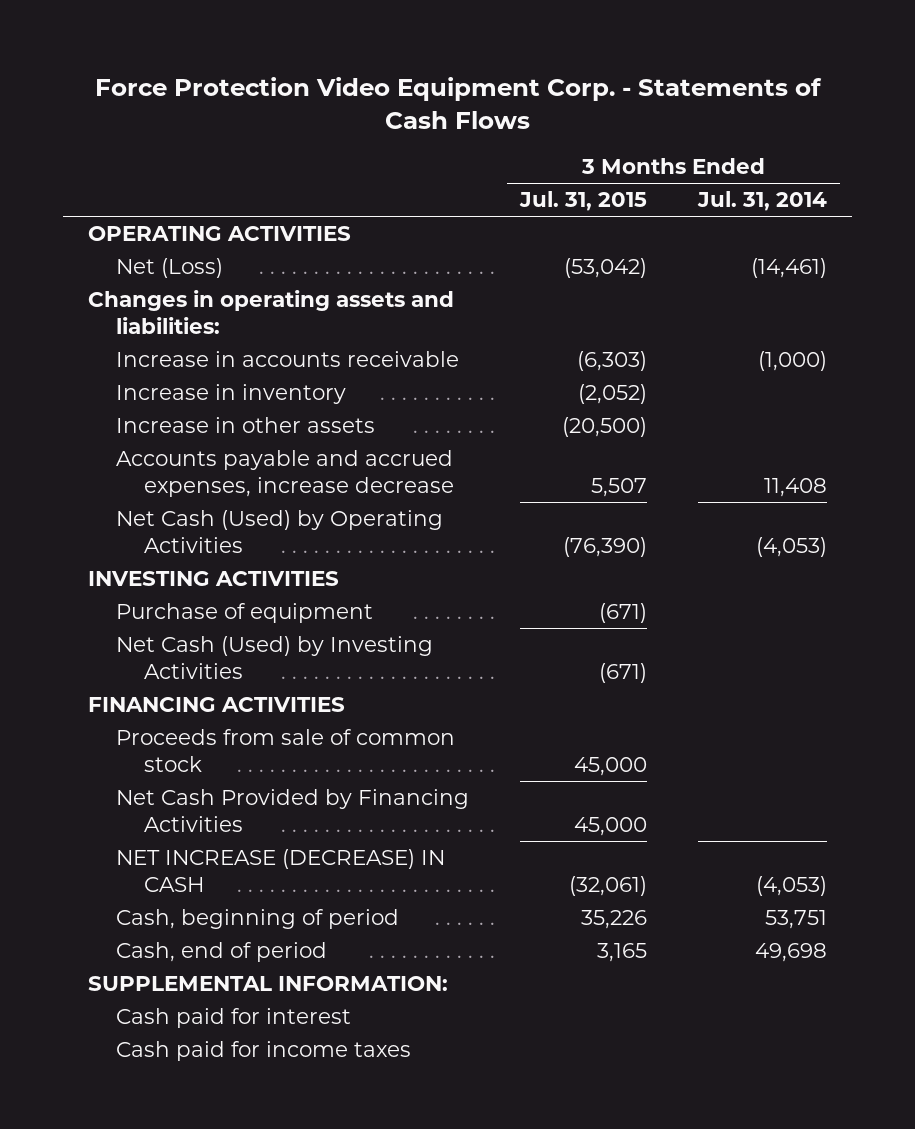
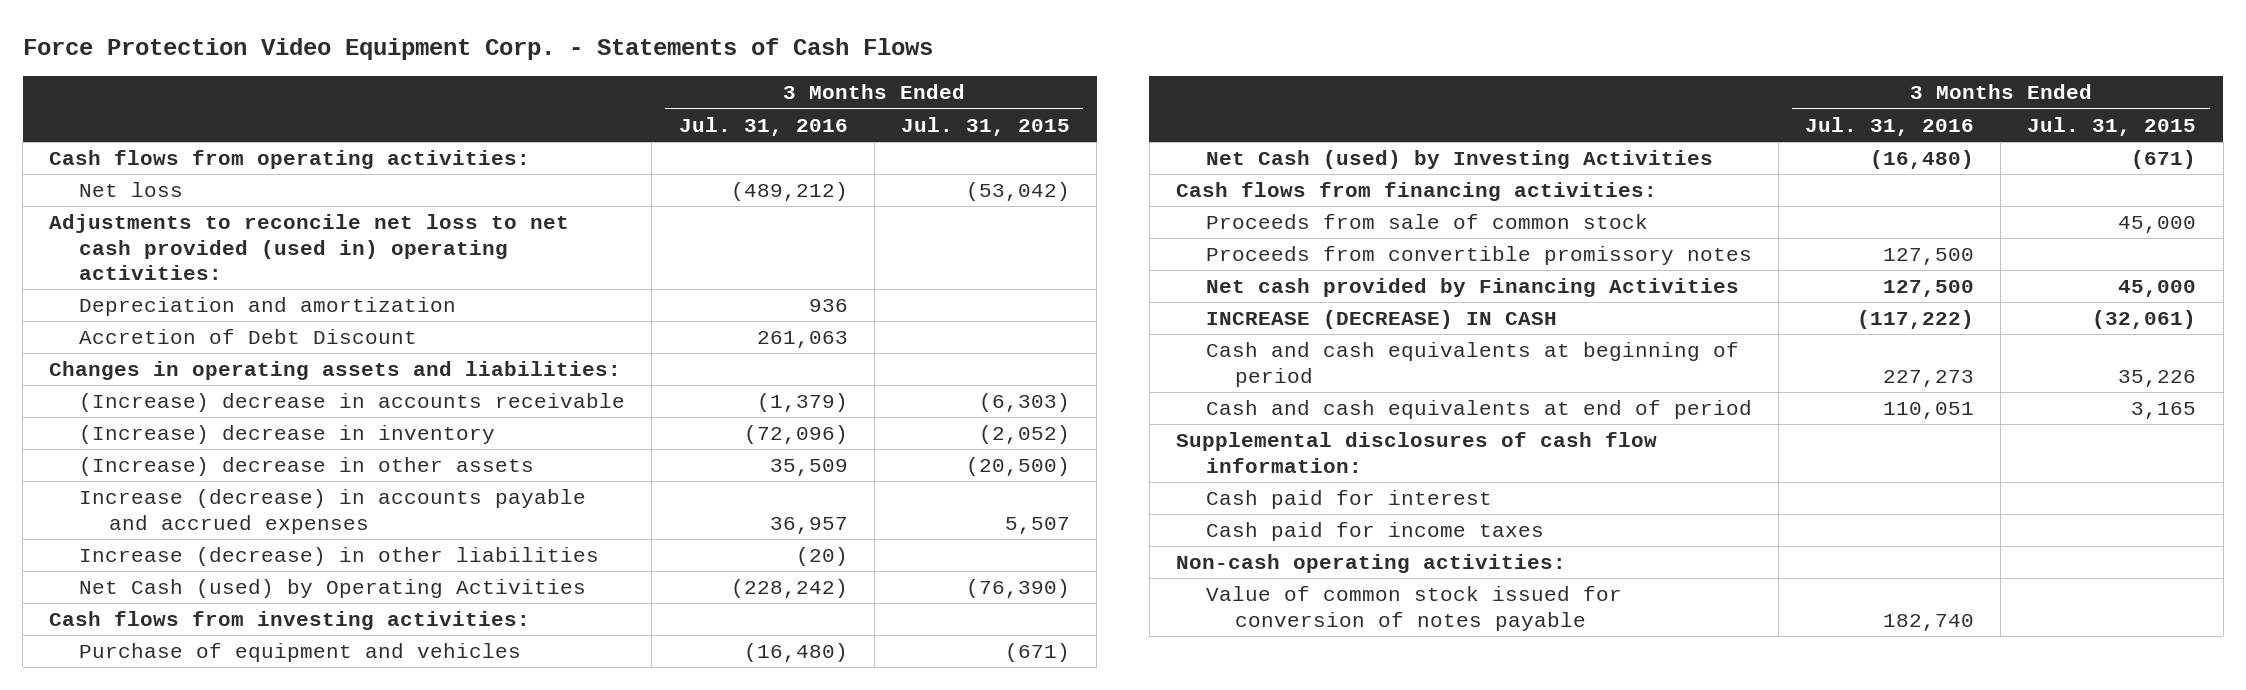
[697,190,828,211] Jul. 31, 2014 -> none
none -> [678,116,848,136] Jul. 31, 2016
[88,225,352,241] OPERATING ACTIVITIES -> [49,150,531,170] Cash flows from operating activities:
[116,257,224,278] Net (Loss) -> [79,182,184,198] Net loss
none -> [49,214,570,280] Adjustments to reconcile net loss to net cash provided (used in) operating activities:
none -> [79,297,457,317] Depreciation and amortization
none -> [79,329,418,345] Accretion of Debt Discount
[116,350,460,367] Increase in accounts receivable -> [79,393,626,413] (Increase) decrease in accounts receivable
[116,383,347,404] Increase in inventory -> [79,425,496,445] (Increase) decrease in inventory
[116,416,376,433] Increase in other assets -> [79,457,535,477] (Increase) decrease in other assets
[116,449,455,497] Accounts payable and accrued expenses, increase decrease -> [79,489,587,534] Increase (decrease) in accounts payable and accrued expenses
none -> [79,547,600,567] Increase (decrease) in other liabilities
[116,509,444,553] Net Cash (Used) by Operating Activities -> [79,579,587,599] Net Cash (used) by Operating Activities
[88,570,340,586] INVESTING ACTIVITIES -> [49,611,531,631] Cash flows from investing activities:
[116,602,374,623] Purchase of equipment -> [79,643,522,663] Purchase of equipment and vehicles
[116,635,434,679] Net Cash (Used) by Investing Activities -> [1205,150,1713,170] Net Cash (used) by Investing Activities
[88,696,346,712] FINANCING ACTIVITIES -> [1175,182,1657,202] Cash flows from financing activities:
[88,975,449,991] SUPPLEMENTAL INFORMATION: -> none
none -> [1205,246,1752,266] Proceeds from convertible promissory notes
[116,788,470,832] Net Cash Provided by Financing Activities -> [1205,278,1739,298] Net cash provided by Financing Activities
[116,848,446,892] NET INCREASE (DECREASE) IN CASH -> [1205,310,1557,330] INCREASE (DECREASE) IN CASH
[116,908,400,929] Cash, beginning of period -> [1205,342,1739,387] Cash and cash equivalents at beginning of period
[116,941,328,962] Cash, end of period -> [1205,400,1752,420] Cash and cash equivalents at end of period
none -> [1175,432,1657,473] Supplemental disclosures of cash flow information:
none -> [1175,554,1566,574] Non-cash operating activities:
none -> [1205,586,1622,631] Value of common stock issued for conversion of notes payable

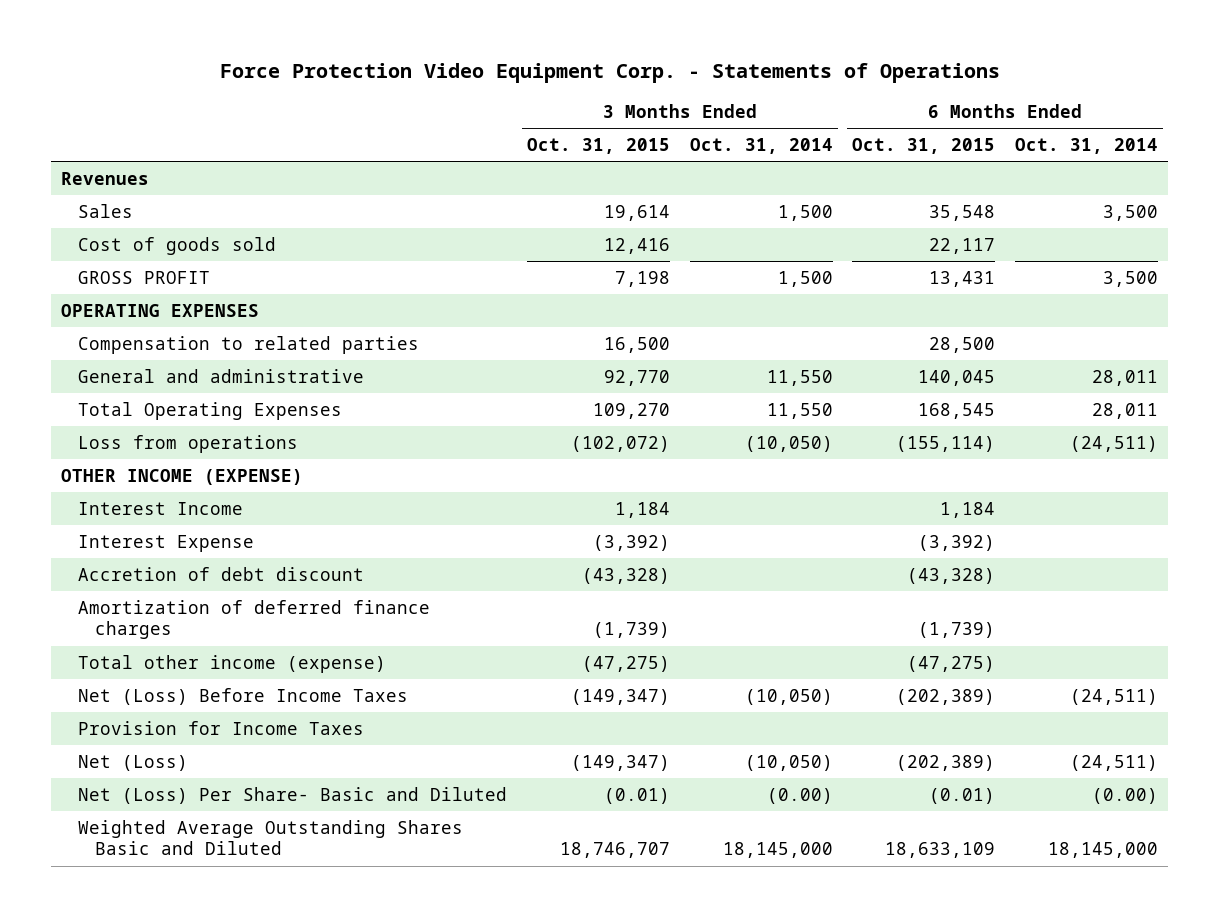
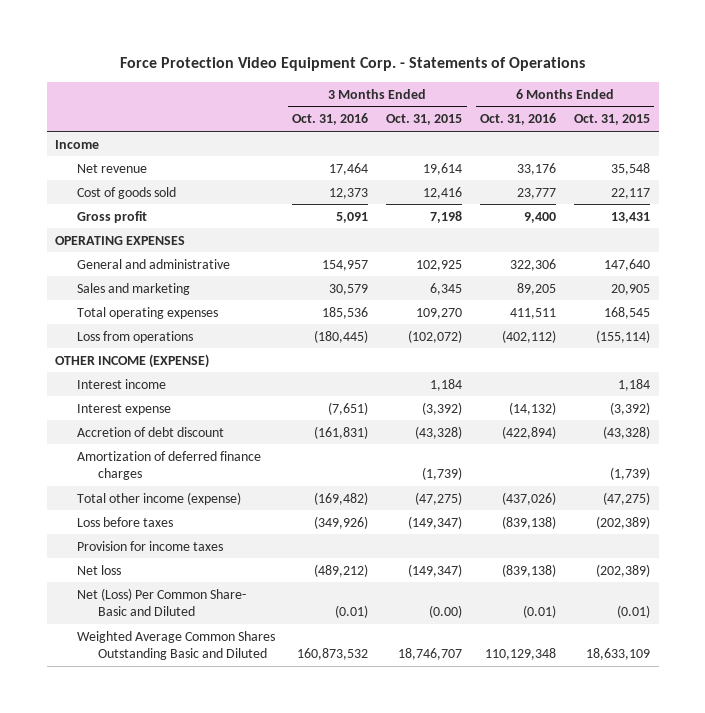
[689,138,833,155] Oct. 31, 2014 -> none
[1015,138,1159,155] Oct. 31, 2014 -> none
none -> [292,113,369,126] Oct. 31, 2016
none -> [479,113,556,126] Oct. 31, 2016
[60,171,149,185] Revenues -> none
none -> [55,139,100,149] Income
[78,203,134,218] Sales -> [76,163,147,173] Net revenue
[78,270,211,284] GROSS PROFIT -> [76,210,147,223] Gross profit
[78,335,420,354] Compensation to related parties -> none
[603,369,670,386] 92,770 -> [416,259,463,271] 102,925
[918,369,996,386] 140,045 -> [603,258,650,271] 147,640
none -> [76,282,190,295] Sales and marketing
[78,401,343,420] Total Operating Expenses -> [76,306,218,319] Total operating expenses
[78,501,244,515] Interest Income -> [76,378,166,389] Interest income
[78,534,255,552] Interest Expense -> [76,403,171,415] Interest expense
[78,687,409,705] Net (Loss) Before Income Taxes -> [76,516,173,527] Loss before taxes
[78,720,365,735] Provision for Income Taxes -> [76,540,223,551] Provision for income taxes
[78,754,189,771] Net (Loss) -> [76,564,121,575] Net loss
[78,786,508,804] Net (Loss) Per Share- Basic and Diluted -> [76,587,246,616] Net (Loss) Per Common Share- Basic and Diluted
[603,787,670,804] (0.01) -> [429,604,463,618] (0.00)
[78,819,464,856] Weighted Average Outstanding Shares Basic and Diluted -> [76,630,275,660] Weighted Average Common Shares Outstanding Basic and Diluted

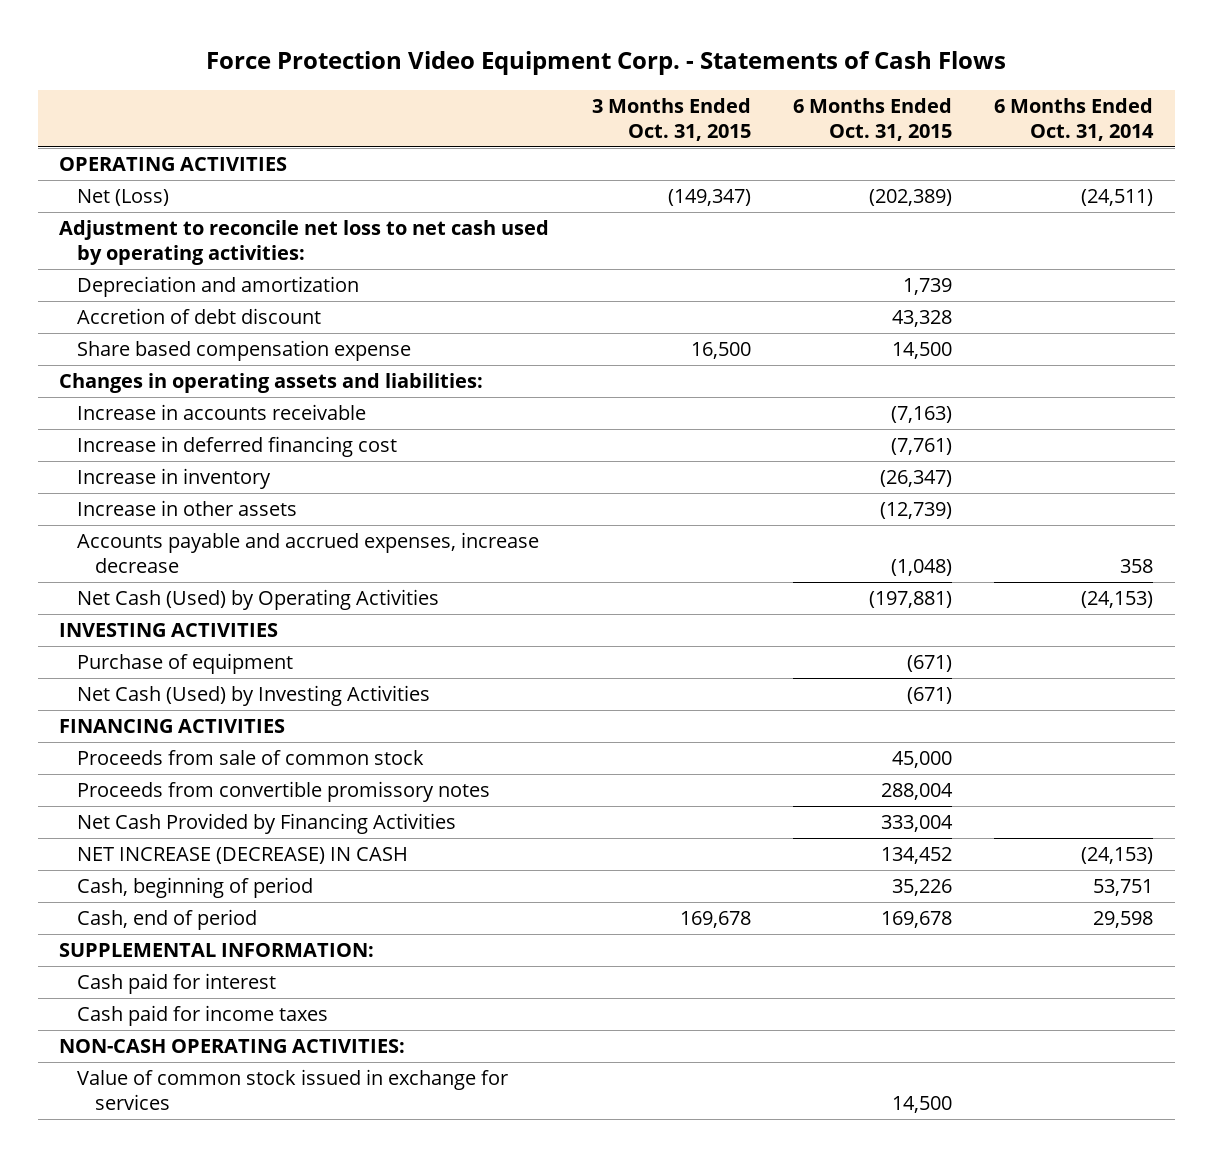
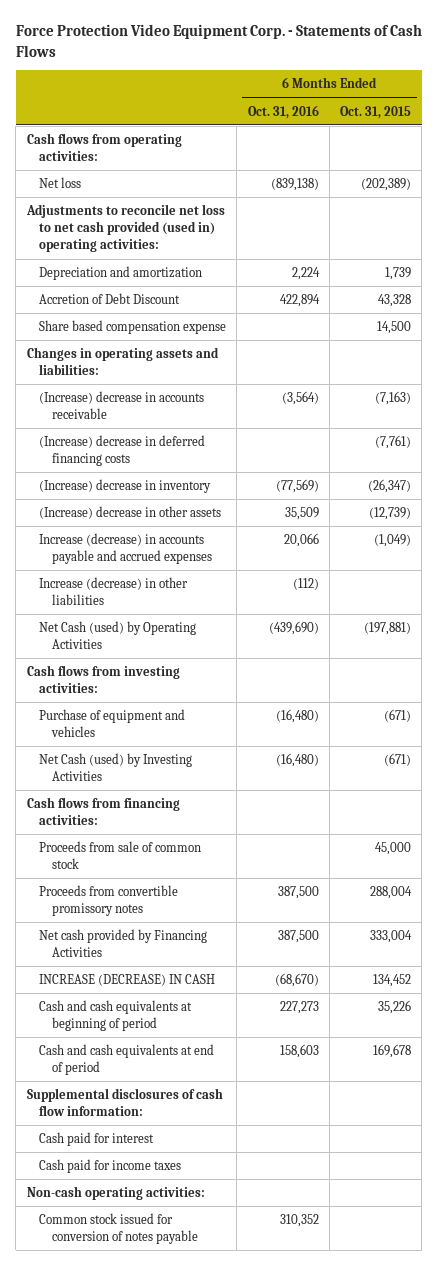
[591,97,751,141] 3 Months Ended Oct. 31, 2015 -> none
[994,97,1155,141] 6 Months Ended Oct. 31, 2014 -> none
none -> [247,104,319,119] Oct. 31, 2016
[59,157,288,172] OPERATING ACTIVITIES -> [26,133,182,162] Cash flows from operating activities:
[77,189,170,207] Net (Loss) -> [39,177,82,189] Net loss
[59,220,550,266] Adjustment to reconcile net loss to net cash used by operating activities: -> [25,204,225,253] Adjustments to reconcile net loss to net cash provided (used in) operating activities:
[77,308,322,325] Accretion of debt discount -> [39,293,181,305] Accretion of Debt Discount
[77,404,367,421] Increase in accounts receivable -> [39,391,205,420] (Increase) decrease in accounts receivable
[77,436,398,458] Increase in deferred financing cost -> [39,435,206,467] (Increase) decrease in deferred financing costs
[77,468,272,490] Increase in inventory -> [39,479,212,494] (Increase) decrease in inventory
[77,500,298,517] Increase in other assets -> [39,506,222,520] (Increase) decrease in other assets
[77,532,540,574] Accounts payable and accrued expenses, increase decrease -> [39,533,212,565] Increase (decrease) in accounts payable and accrued expenses
[891,559,953,577] (1,048) -> [374,534,412,548] (1,049)
none -> [39,577,189,606] Increase (decrease) in other liabilities
[77,589,440,611] Net Cash (Used) by Operating Activities -> [39,621,197,650] Net Cash (used) by Operating Activities
[59,623,279,638] INVESTING ACTIVITIES -> [26,665,180,694] Cash flows from investing activities:
[77,653,294,675] Purchase of equipment -> [39,709,186,738] Purchase of equipment and vehicles
[77,685,431,707] Net Cash (Used) by Investing Activities -> [39,753,193,782] Net Cash (used) by Investing Activities
[59,719,286,734] FINANCING ACTIVITIES -> [26,797,180,826] Cash flows from financing activities:
[59,943,375,958] SUPPLEMENTAL INFORMATION: -> none
[77,813,457,835] Net Cash Provided by Financing Activities -> [39,929,208,958] Net cash provided by Financing Activities
[77,847,409,865] NET INCREASE (DECREASE) IN CASH -> [39,974,216,987] INCREASE (DECREASE) IN CASH
[77,877,314,899] Cash, beginning of period -> [39,1000,193,1032] Cash and cash equivalents at beginning of period
[77,909,258,931] Cash, end of period -> [39,1044,215,1076] Cash and cash equivalents at end of period
none -> [26,1088,223,1117] Supplemental disclosures of cash flow information:
[77,1069,509,1111] Value of common stock issued in exchange for services -> none
[59,1039,406,1054] NON-CASH OPERATING ACTIVITIES: -> [26,1186,205,1201] Non-cash operating activities:
none -> [39,1213,198,1245] Common stock issued for conversion of notes payable

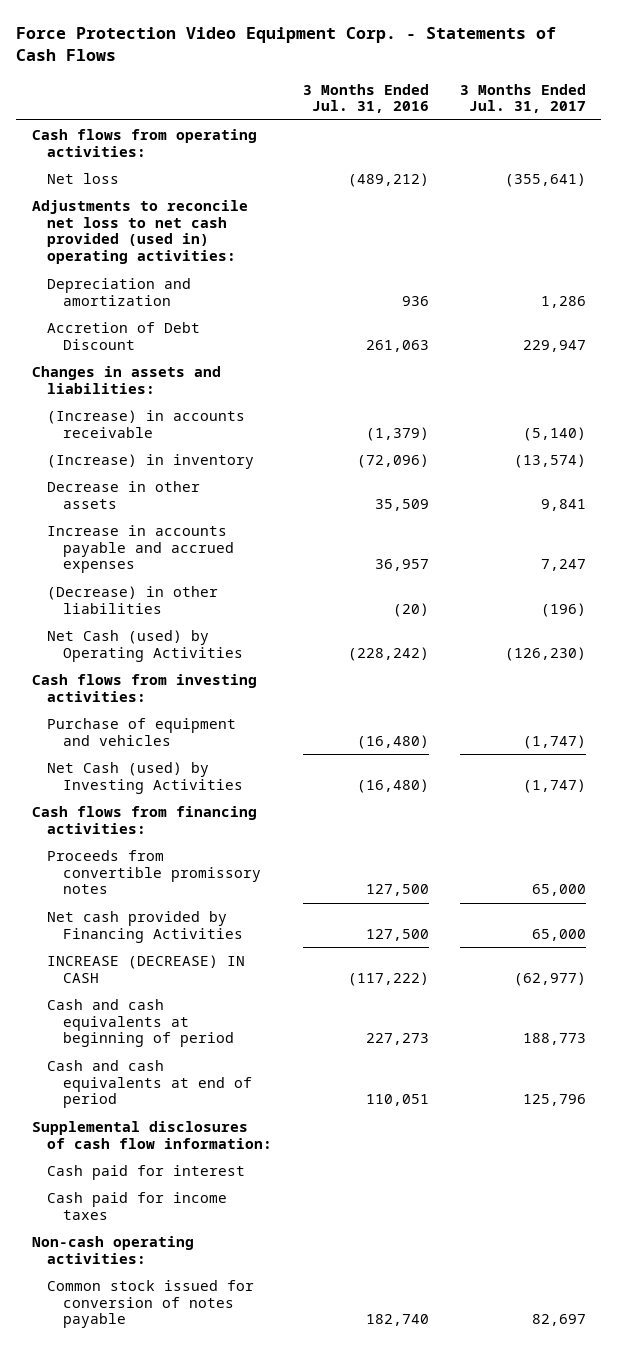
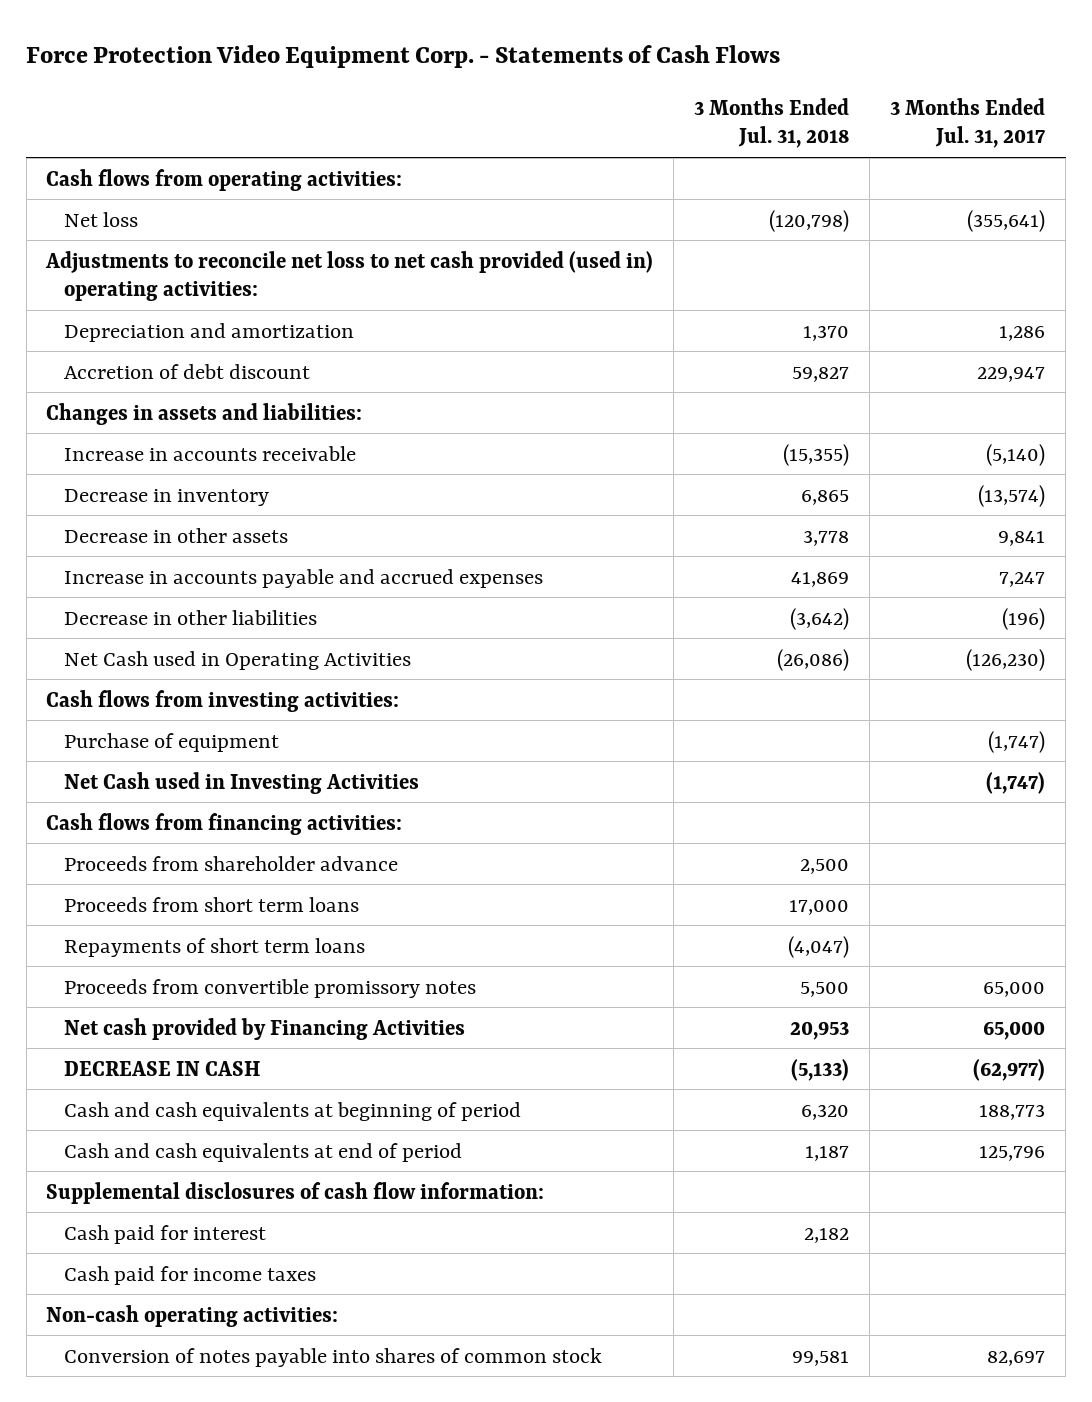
[303,83,430,114] 3 Months Ended Jul. 31, 2016 -> none
none -> [694,97,850,149] 3 Months Ended Jul. 31, 2018
[47,321,201,350] Accretion of Debt Discount -> [63,363,310,379] Accretion of debt discount
[47,409,246,438] (Increase) in accounts receivable -> [63,445,356,461] Increase in accounts receivable
[47,453,255,469] (Increase) in inventory -> [63,488,269,506] Decrease in inventory
[47,585,219,614] (Decrease) in other liabilities -> [63,609,317,625] Decrease in other liabilities
[47,629,243,662] Net Cash (used) by Operating Activities -> [63,650,411,670] Net Cash used in Operating Activities
[47,717,237,746] Purchase of equipment and vehicles -> [63,732,279,752] Purchase of equipment
[47,761,243,794] Net Cash (used) by Investing Activities -> [63,771,419,794] Net Cash used in Investing Activities
none -> [63,855,398,871] Proceeds from shareholder advance
none -> [63,896,359,912] Proceeds from short term loans
none -> [63,937,365,957] Repayments of short term loans
[47,954,246,983] INCREASE (DECREASE) IN CASH -> [63,1060,260,1076] DECREASE IN CASH
[47,1279,255,1329] Common stock issued for conversion of notes payable -> [63,1347,602,1367] Conversion of notes payable into shares of common stock

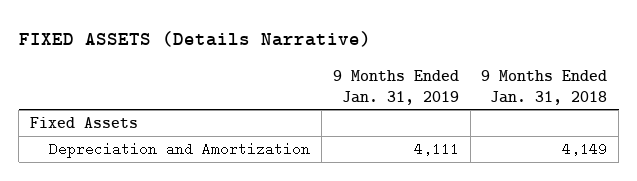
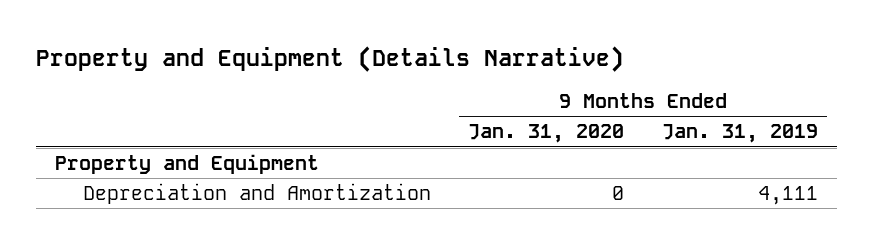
[18,31,371,48] FIXED ASSETS (Details Narrative) -> [36,46,625,73] Property and Equipment (Details Narrative)
[481,69,608,105] 9 Months Ended Jan. 31, 2018 -> none
none -> [468,124,625,144] Jan. 31, 2020
[29,117,138,129] Fixed Assets -> [54,154,319,175] Property and Equipment

